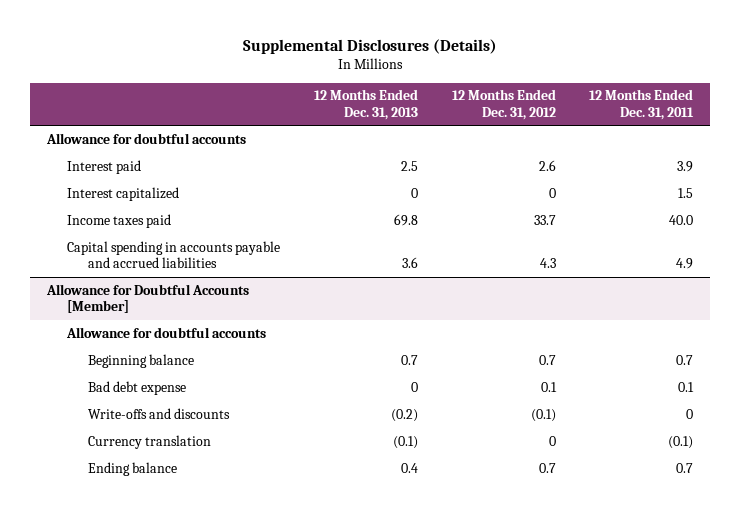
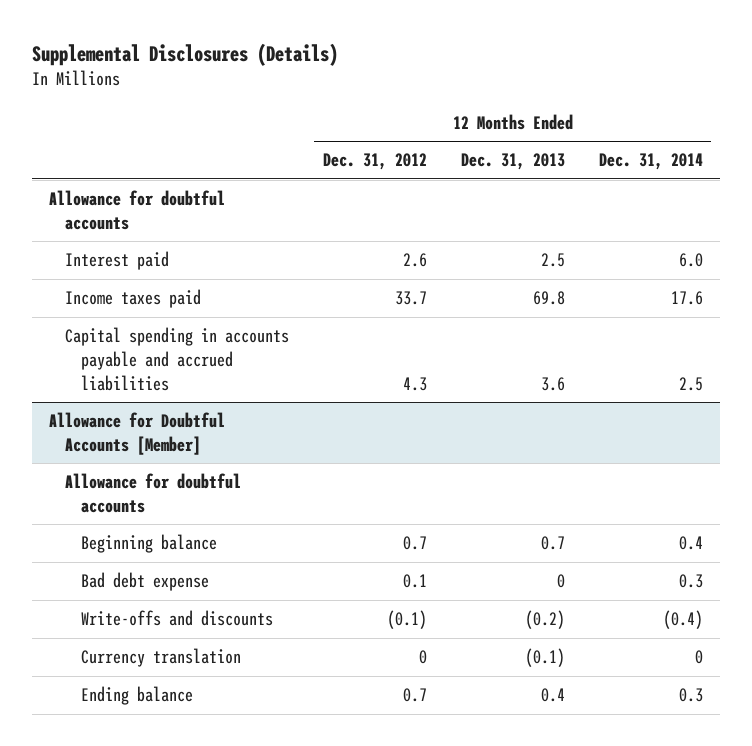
[589,89,695,120] 12 Months Ended Dec. 31, 2011 -> none
none -> [598,153,703,171] Dec. 31, 2014
[67,186,180,201] Interest capitalized -> none

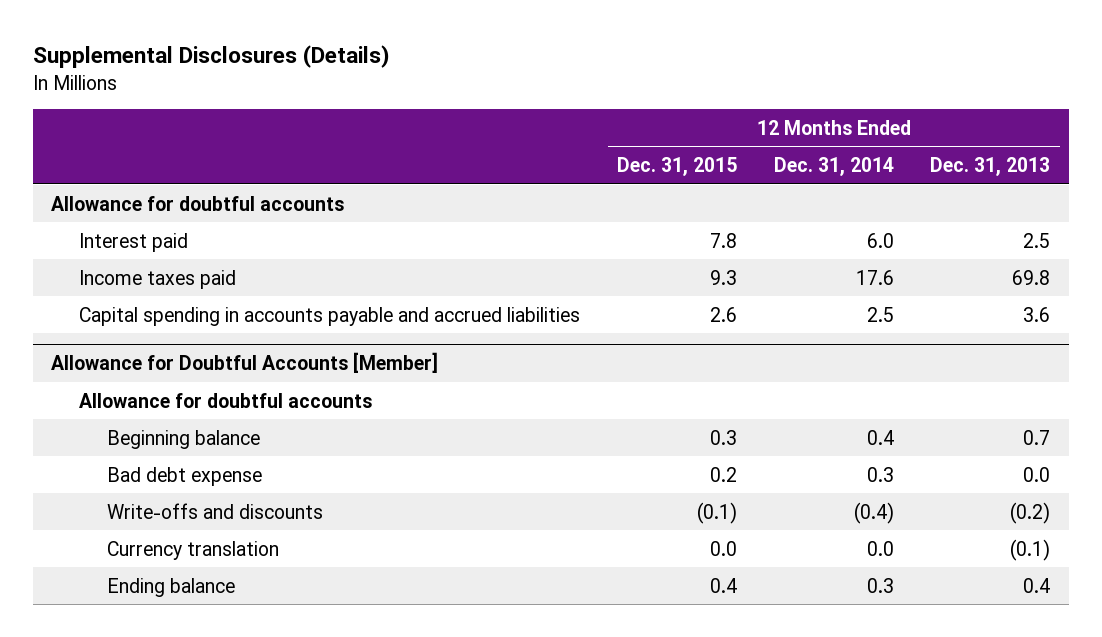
[322,153,427,171] Dec. 31, 2012 -> none
none -> [616,157,737,177] Dec. 31, 2015
[556,574,565,589] 0 -> [1023,466,1051,482] 0.0
[694,650,703,665] 0 -> [866,540,894,556] 0.0

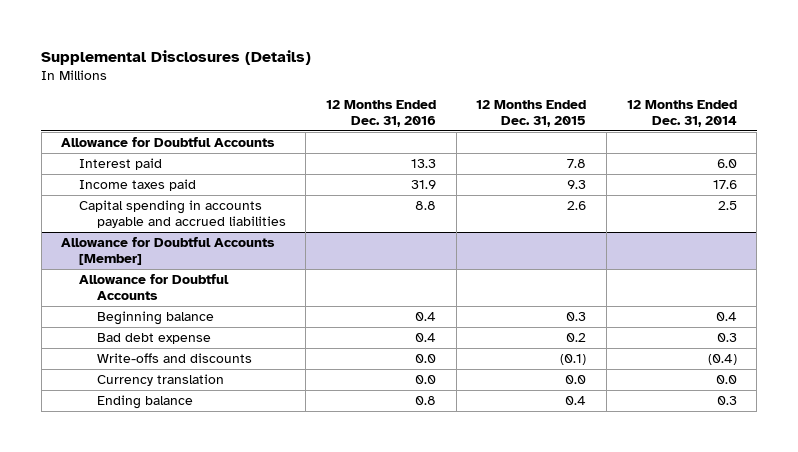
[930,157,1051,177] Dec. 31, 2013 -> none
none -> [325,99,436,127] 12 Months Ended Dec. 31, 2016
[51,195,345,211] Allowance for doubtful accounts -> [61,137,276,148] Allowance for Doubtful Accounts
[79,392,373,408] Allowance for doubtful accounts -> [78,274,229,301] Allowance for Doubtful Accounts

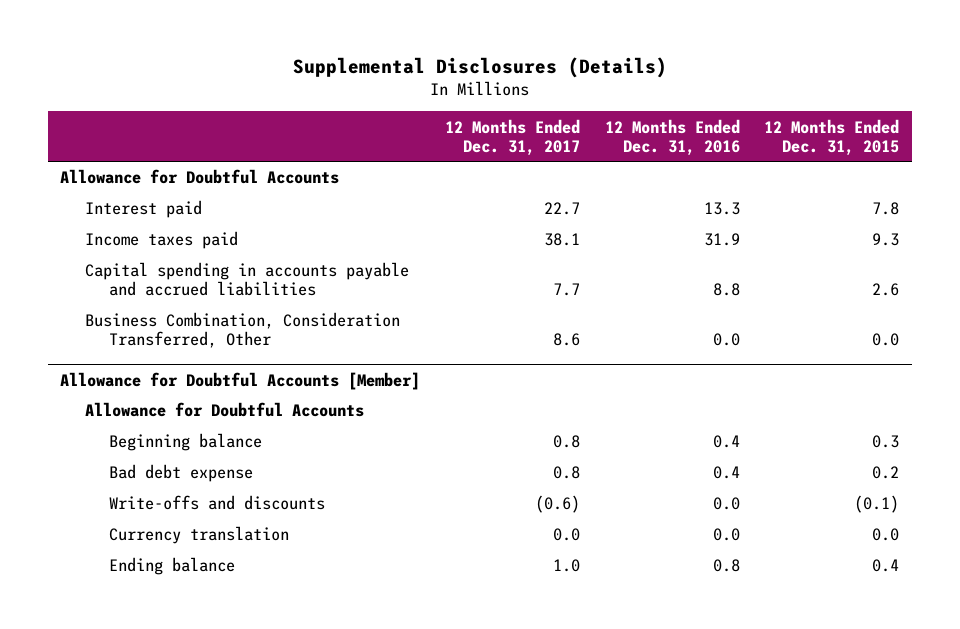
[626,99,737,127] 12 Months Ended Dec. 31, 2014 -> none
none -> [444,118,580,156] 12 Months Ended Dec. 31, 2017
none -> [84,312,400,349] Business Combination, Consideration Transferred, Other

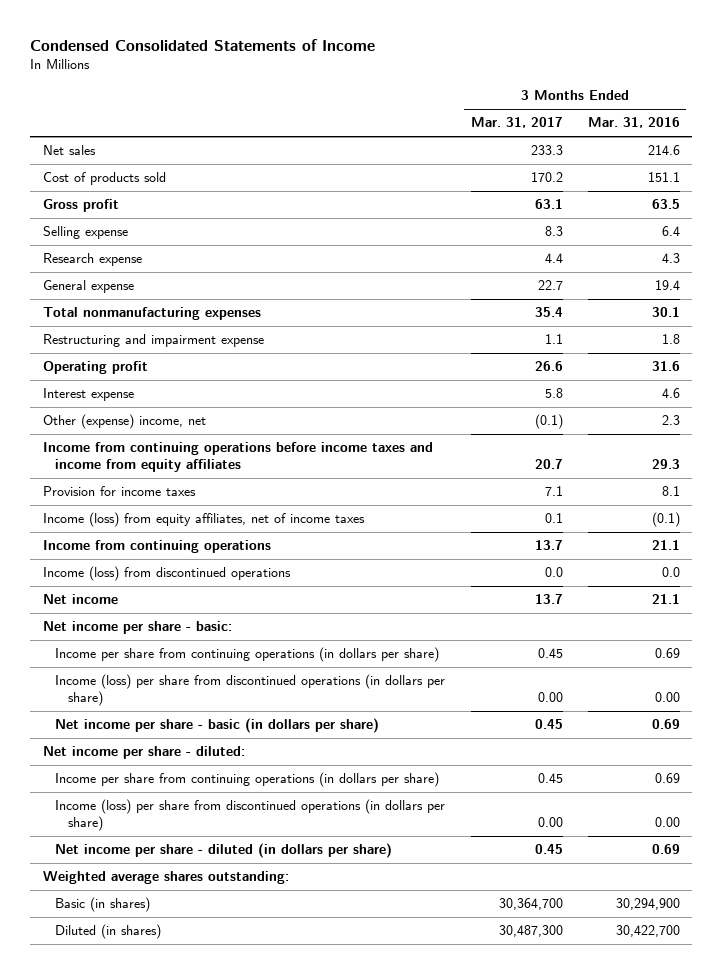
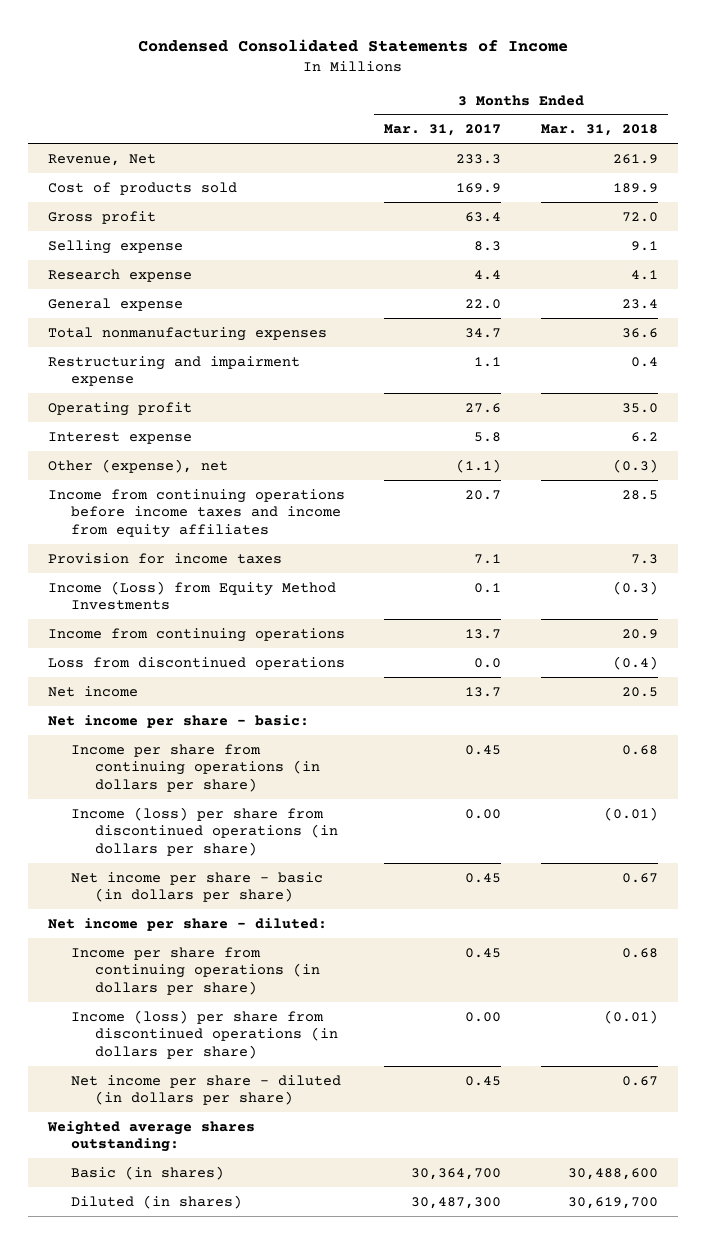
[587,117,680,129] Mar. 31, 2016 -> none
none -> [541,124,659,137] Mar. 31, 2018
[42,145,96,156] Net sales -> [47,153,156,166] Revenue, Net
[530,172,563,183] 170.2 -> [456,182,502,193] 169.9
[534,199,563,210] 63.1 -> [465,211,502,222] 63.4
[537,280,563,291] 22.7 -> [465,298,502,309] 22.0
[534,307,563,318] 35.4 -> [465,327,502,338] 34.7
[534,361,563,372] 26.6 -> [465,402,502,413] 27.6
[42,414,206,430] Other (expense) income, net -> [47,458,228,473] Other (expense), net
[534,414,563,430] (0.1) -> [456,458,502,473] (1.1)
[42,512,365,528] Income (loss) from equity affiliates, net of income taxes -> none
none -> [47,580,336,611] Income (Loss) from Equity Method Investments
[42,566,291,582] Income (loss) from discontinued operations -> [47,656,345,670] Loss from discontinued operations

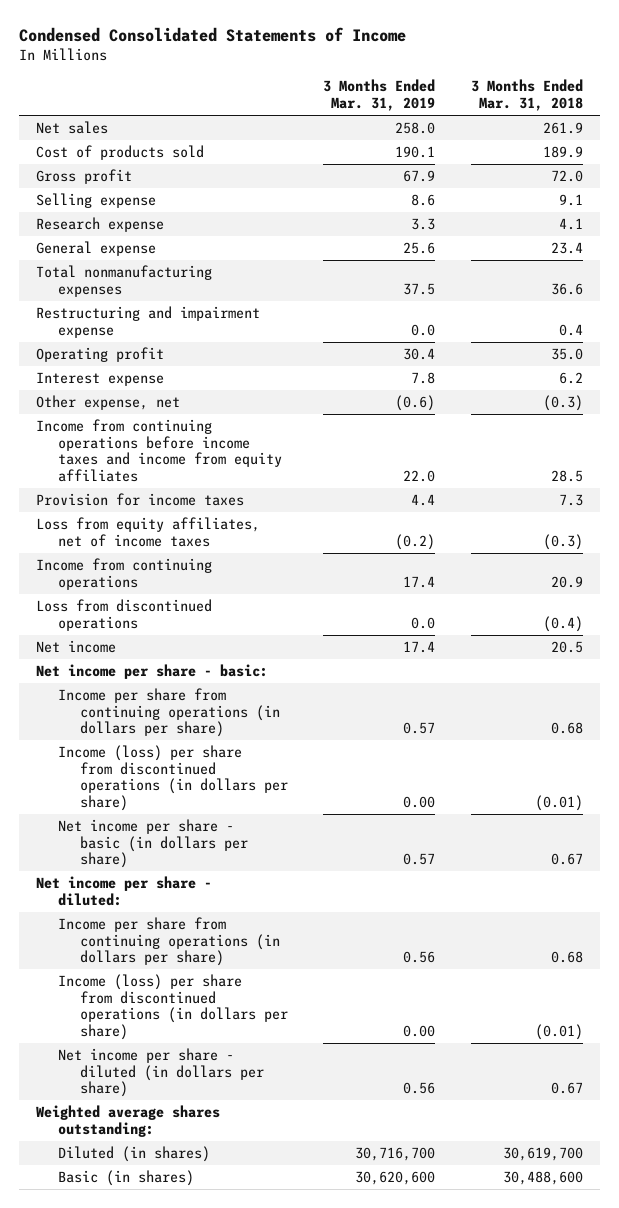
[384,124,502,137] Mar. 31, 2017 -> none
none -> [323,79,436,112] 3 Months Ended Mar. 31, 2019
[47,153,156,166] Revenue, Net -> [36,121,109,135] Net sales
[47,458,228,473] Other (expense), net -> [36,395,181,411] Other expense, net
[47,580,336,611] Income (Loss) from Equity Method Investments -> [36,517,261,547] Loss from equity affiliates, net of income taxes
[71,1165,225,1180] Basic (in shares) -> [58,1170,195,1187] Basic (in shares)

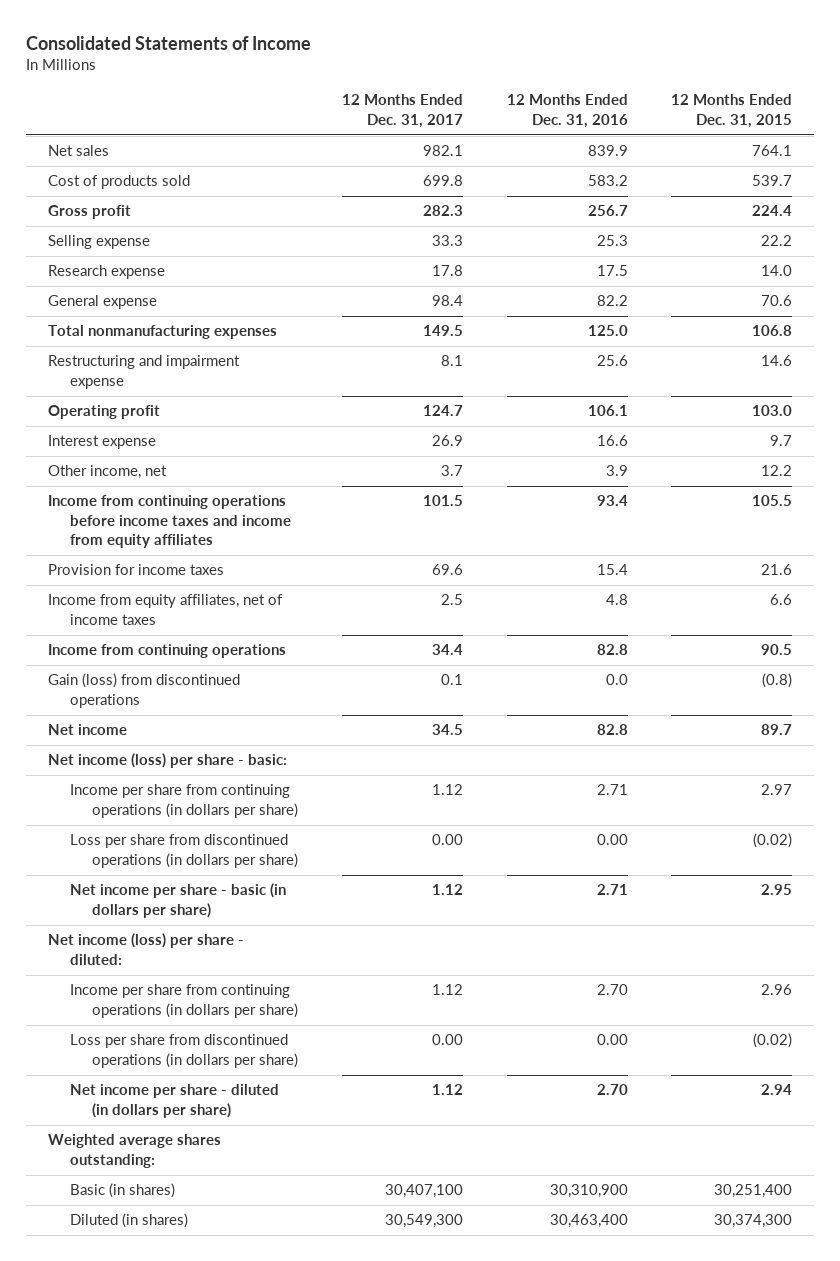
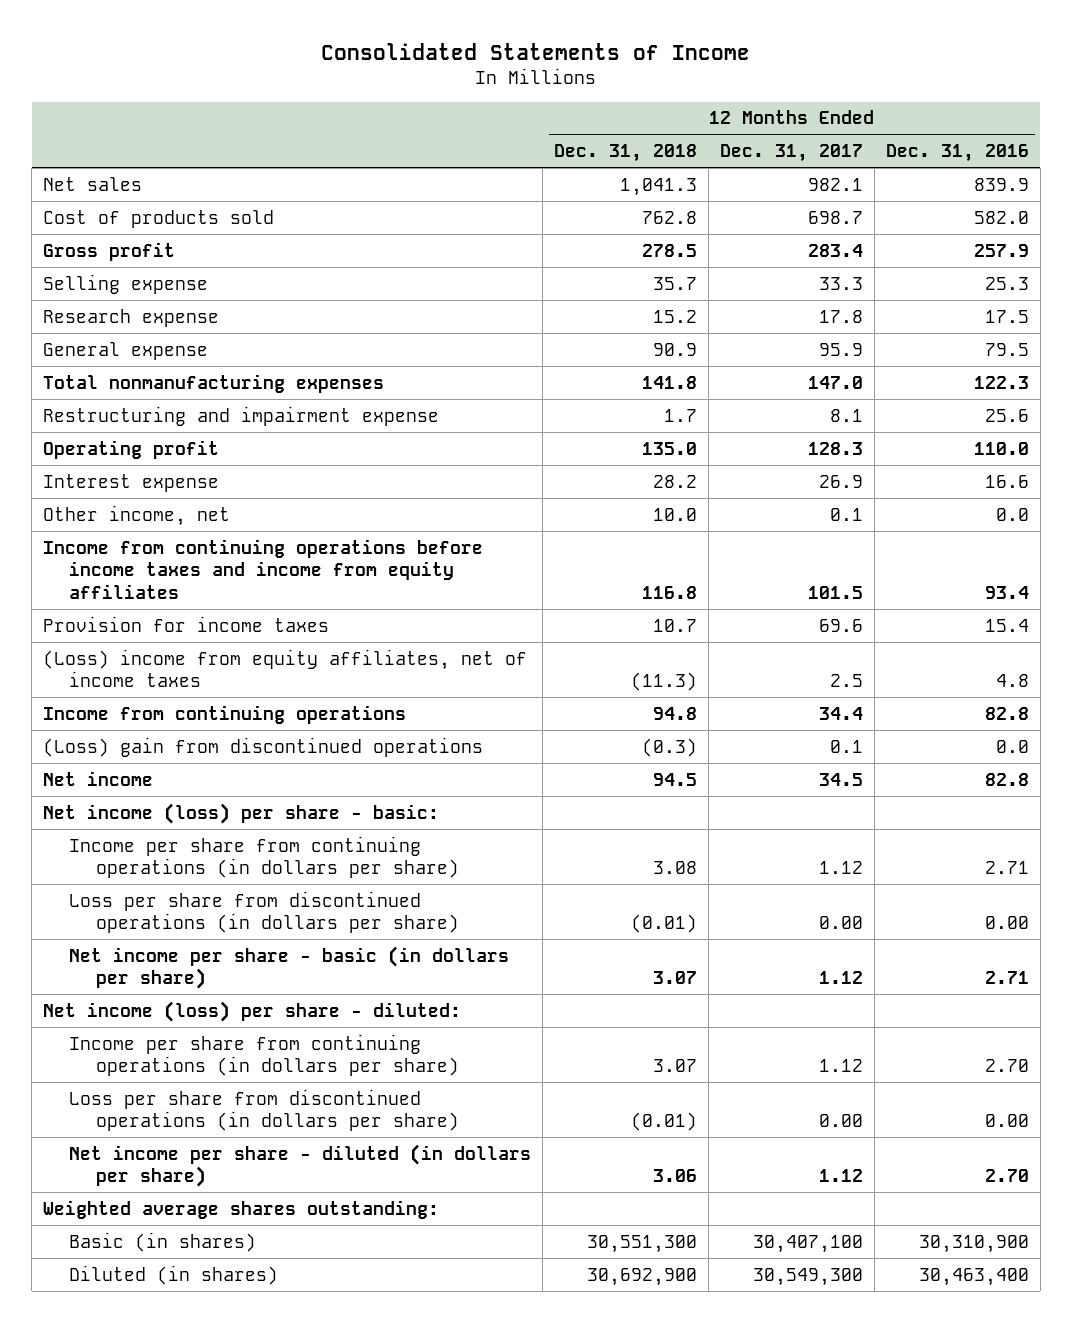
[671,94,793,128] 12 Months Ended Dec. 31, 2015 -> none
none -> [554,144,698,163] Dec. 31, 2018
[422,175,463,187] 699.8 -> [808,210,864,224] 698.7
[587,175,628,187] 583.2 -> [974,210,1030,224] 582.0
[422,205,463,217] 282.3 -> [808,243,864,257] 283.4
[587,205,628,217] 256.7 -> [974,243,1030,257] 257.9
[431,295,463,307] 98.4 -> [819,342,864,356] 95.9
[596,295,628,307] 82.2 -> [985,342,1030,356] 79.5
[422,325,463,337] 149.5 -> [808,375,864,389] 147.0
[587,325,628,337] 125.0 -> [974,375,1030,389] 122.3
[422,405,463,417] 124.7 -> [808,441,864,455] 128.3
[587,405,628,417] 106.1 -> [974,441,1030,455] 110.0
[440,465,463,477] 3.7 -> [830,507,864,521] 0.1
[605,465,628,477] 3.9 -> [996,507,1030,521] 0.0
[47,594,283,625] Income from equity affiliates, net of income taxes -> [43,648,528,688] (Loss) income from equity affiliates, net of income taxes
[47,673,240,708] Gain (loss) from discontinued operations -> [43,736,484,757] (Loss) gain from discontinued operations

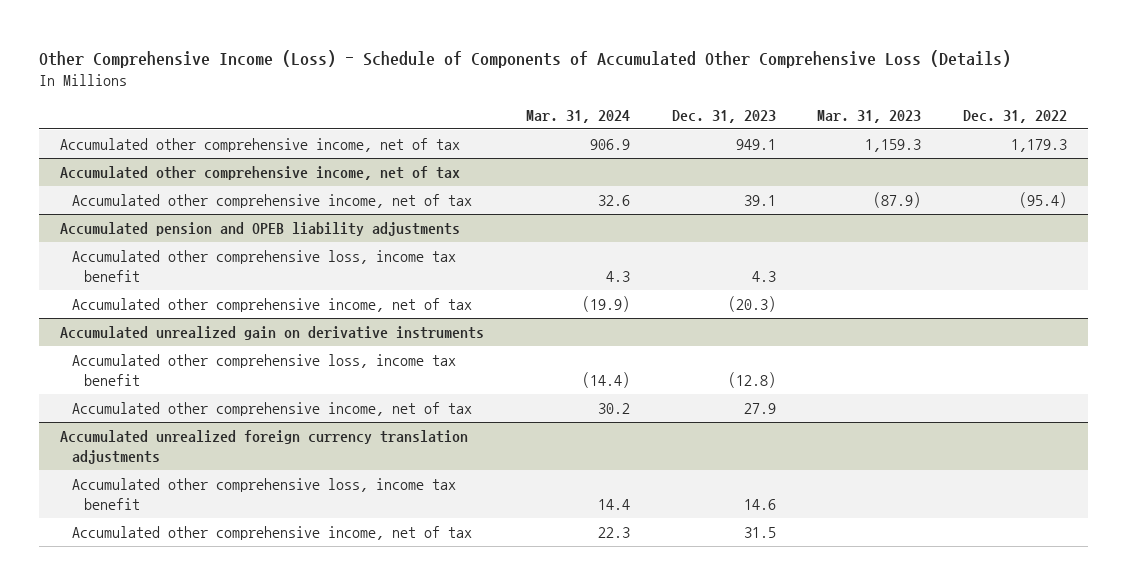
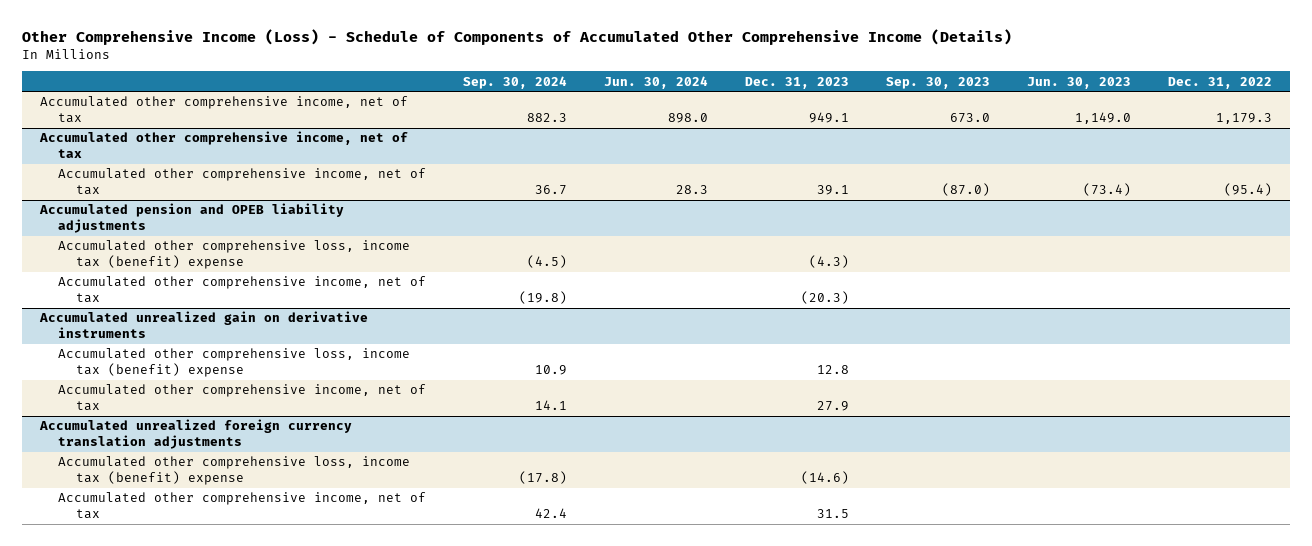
[39,49,1012,68] Other Comprehensive Income (Loss) - Schedule of Components of Accumulated Other Comprehensive Loss (Details) -> [22,28,1013,45] Other Comprehensive Income (Loss) - Schedule of Components of Accumulated Other Comprehensive Income (Details)
[525,110,630,124] Mar. 31, 2024 -> none
[817,110,922,124] Mar. 31, 2023 -> none
none -> [463,75,568,89] Sep. 30, 2024
none -> [604,75,709,89] Jun. 30, 2024
none -> [885,76,990,89] Sep. 30, 2023
none -> [1026,76,1131,89] Jun. 30, 2023
[72,250,457,283] Accumulated other comprehensive loss, income tax benefit -> [58,240,411,270] Accumulated other comprehensive loss, income tax (benefit) expense
[751,271,776,283] 4.3 -> [809,255,850,269] (4.3)
[72,354,457,387] Accumulated other comprehensive loss, income tax benefit -> [58,348,411,378] Accumulated other comprehensive loss, income tax (benefit) expense
[727,372,776,389] (12.8) -> [817,365,850,375] 12.8
[72,478,457,511] Accumulated other comprehensive loss, income tax benefit -> [58,456,411,486] Accumulated other comprehensive loss, income tax (benefit) expense
[743,499,776,511] 14.6 -> [801,471,850,485] (14.6)

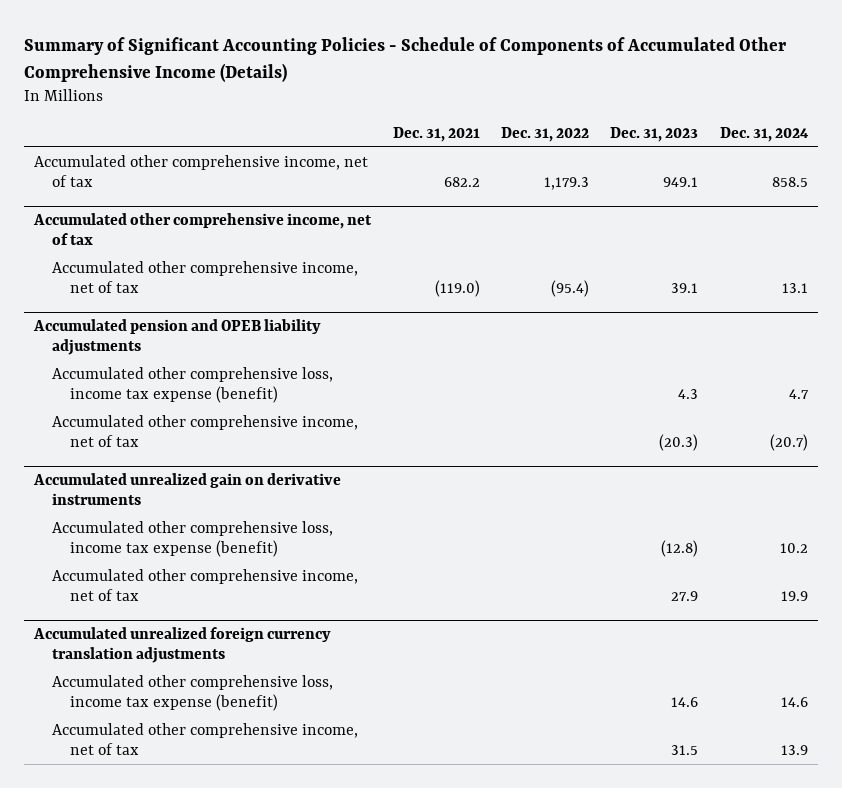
[22,28,1013,45] Other Comprehensive Income (Loss) - Schedule of Components of Accumulated Other Comprehensive Income (Details) -> [23,36,786,82] Summary of Significant Accounting Policies - Schedule of Components of Accumulated Other Comprehensive Income (Details)
[463,75,568,89] Sep. 30, 2024 -> none
[604,75,709,89] Jun. 30, 2024 -> none
[885,76,990,89] Sep. 30, 2023 -> none
[1026,76,1131,89] Jun. 30, 2023 -> none
none -> [392,126,480,142] Dec. 31, 2021
none -> [719,126,809,142] Dec. 31, 2024
[58,240,411,270] Accumulated other comprehensive loss, income tax (benefit) expense -> [52,367,334,404] Accumulated other comprehensive loss, income tax expense (benefit)
[809,255,850,269] (4.3) -> [678,389,699,400] 4.3
[58,348,411,378] Accumulated other comprehensive loss, income tax (benefit) expense -> [52,521,334,558] Accumulated other comprehensive loss, income tax expense (benefit)
[817,365,850,375] 12.8 -> [661,540,699,558] (12.8)
[58,456,411,486] Accumulated other comprehensive loss, income tax (benefit) expense -> [52,675,334,712] Accumulated other comprehensive loss, income tax expense (benefit)
[801,471,850,485] (14.6) -> [671,697,699,708] 14.6

